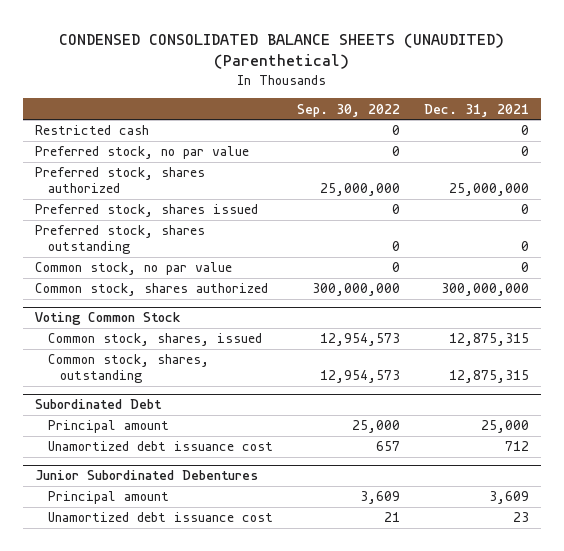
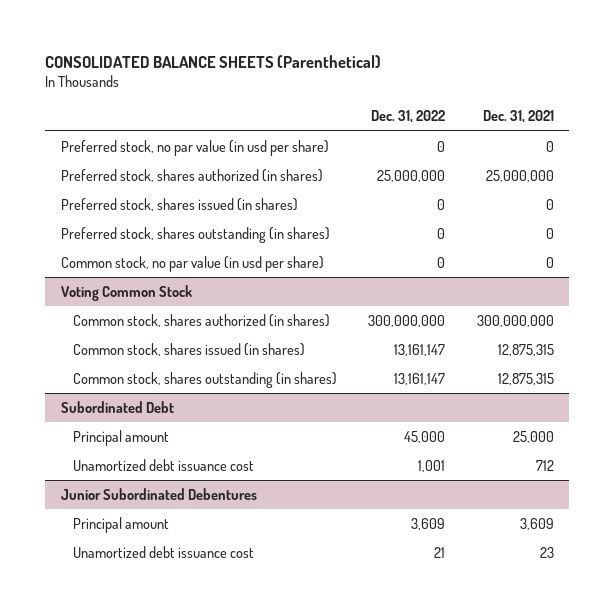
[59,32,505,70] CONDENSED CONSOLIDATED BALANCE SHEETS (UNAUDITED) (Parenthetical) -> [45,54,382,68] CONSOLIDATED BALANCE SHEETS (Parenthetical)
[296,103,400,117] Sep. 30, 2022 -> none
none -> [371,110,446,124] Dec. 31, 2022
[35,125,150,136] Restricted cash -> none
[35,283,269,297] Common stock, shares authorized -> none
[35,146,250,160] Preferred stock, no par value -> [60,139,329,156] Preferred stock, no par value (in usd per share)
[35,167,206,194] Preferred stock, shares authorized -> [60,168,323,182] Preferred stock, shares authorized (in shares)
[35,204,259,218] Preferred stock, shares issued -> [60,197,298,211] Preferred stock, shares issued (in shares)
[35,225,206,255] Preferred stock, shares outstanding -> [60,226,330,243] Preferred stock, shares outstanding (in shares)
[35,262,233,276] Common stock, no par value -> [60,255,324,272] Common stock, no par value (in usd per share)
none -> [73,313,331,327] Common stock, shares authorized (in shares)
[47,333,262,347] Common stock, shares, issued -> [73,342,306,356] Common stock, shares issued (in shares)
[47,354,209,384] Common stock, shares, outstanding -> [73,371,338,388] Common stock, shares outstanding (in shares)

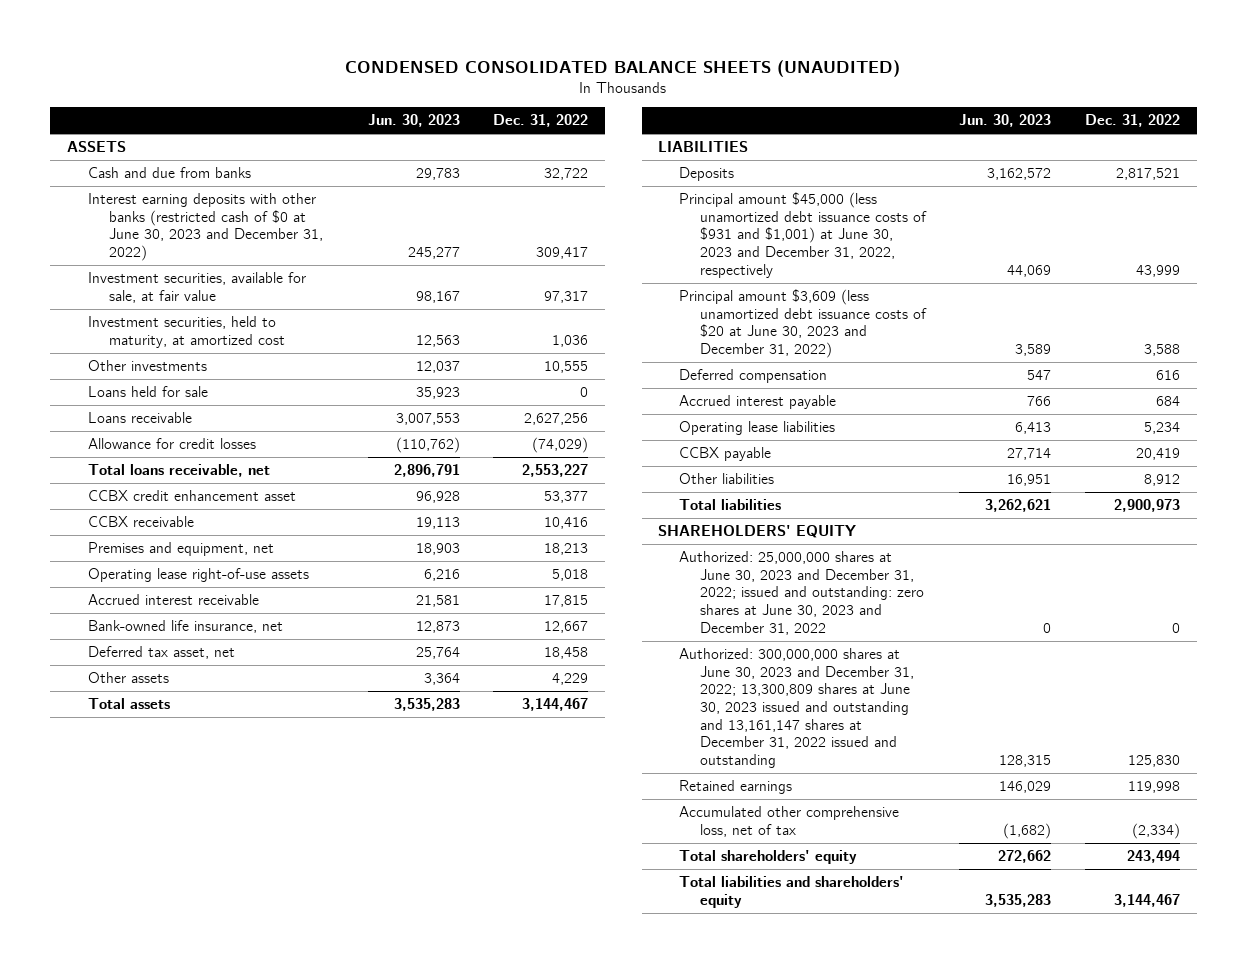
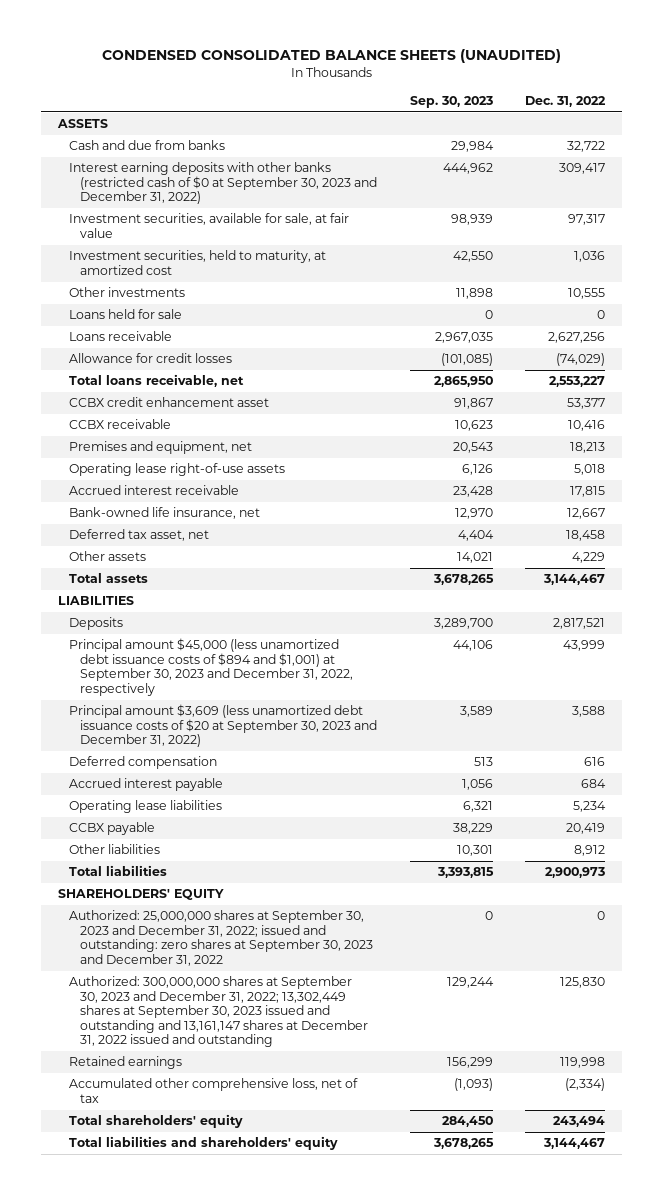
[367,114,460,128] Jun. 30, 2023 -> none
none -> [409,95,493,108] Sep. 30, 2023
[87,193,323,261] Interest earning deposits with other banks (restricted cash of $0 at June 30, 2023 and December 31, 2022) -> [68,162,377,205] Interest earning deposits with other banks (restricted cash of $0 at September 30, 2023 and December 31, 2022)
[679,192,928,278] Principal amount $45,000 (less unamortized debt issuance costs of $931 and $1,001) at June 30, 2023 and December 31, 2022, respectively -> [68,638,353,696] Principal amount $45,000 (less unamortized debt issuance costs of $894 and $1,001) at September 30, 2023 and December 31, 2022, respectively
[679,289,928,358] Principal amount $3,609 (less unamortized debt issuance costs of $20 at June 30, 2023 and December 31, 2022) -> [68,704,377,748] Principal amount $3,609 (less unamortized debt issuance costs of $20 at September 30, 2023 and December 31, 2022)
[679,551,925,635] Authorized: 25,000,000 shares at June 30, 2023 and December 31, 2022; issued and outstanding: zero shares at June 30, 2023 and December 31, 2022 -> [68,910,373,966] Authorized: 25,000,000 shares at September 30, 2023 and December 31, 2022; issued and outstanding: zero shares at September 30, 2023 and December 31, 2022
[679,648,915,768] Authorized: 300,000,000 shares at June 30, 2023 and December 31, 2022; 13,300,809 shares at June 30, 2023 issued and outstanding and 13,161,147 shares at December 31, 2022 issued and outstanding -> [68,976,368,1048] Authorized: 300,000,000 shares at September 30, 2023 and December 31, 2022; 13,302,449 shares at September 30, 2023 issued and outstanding and 13,161,147 shares at December 31, 2022 issued and outstanding

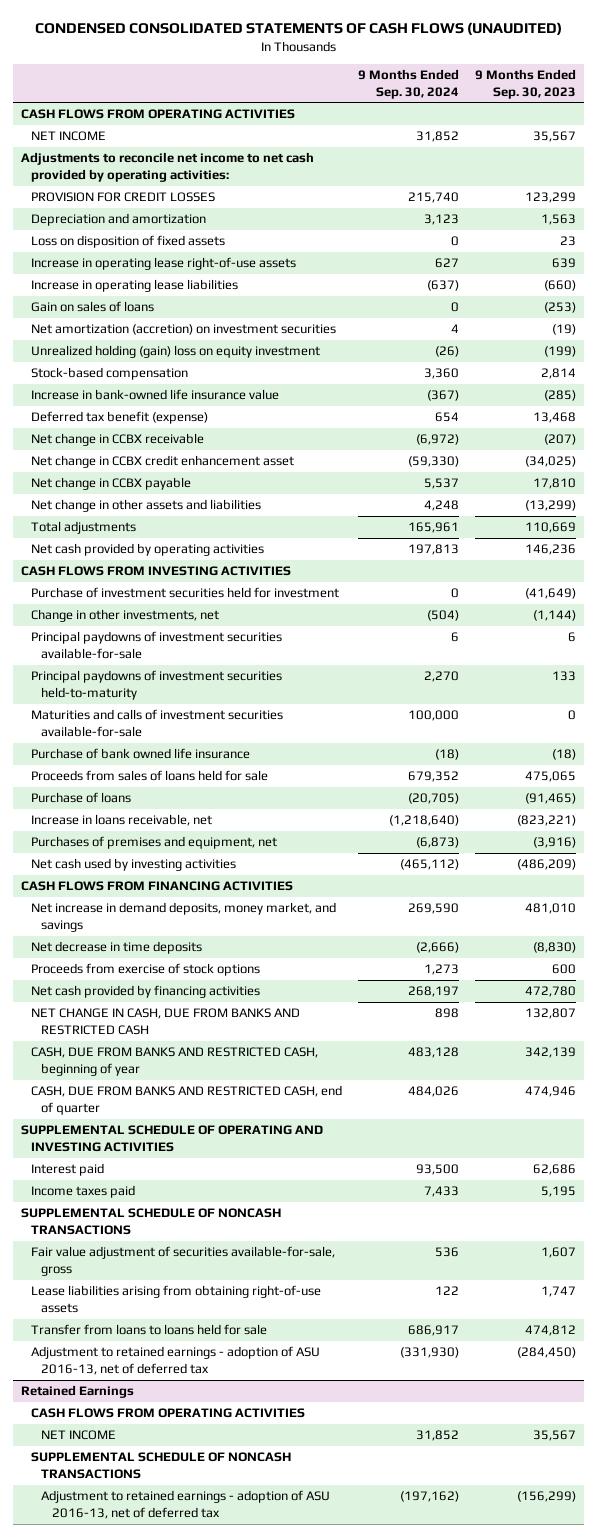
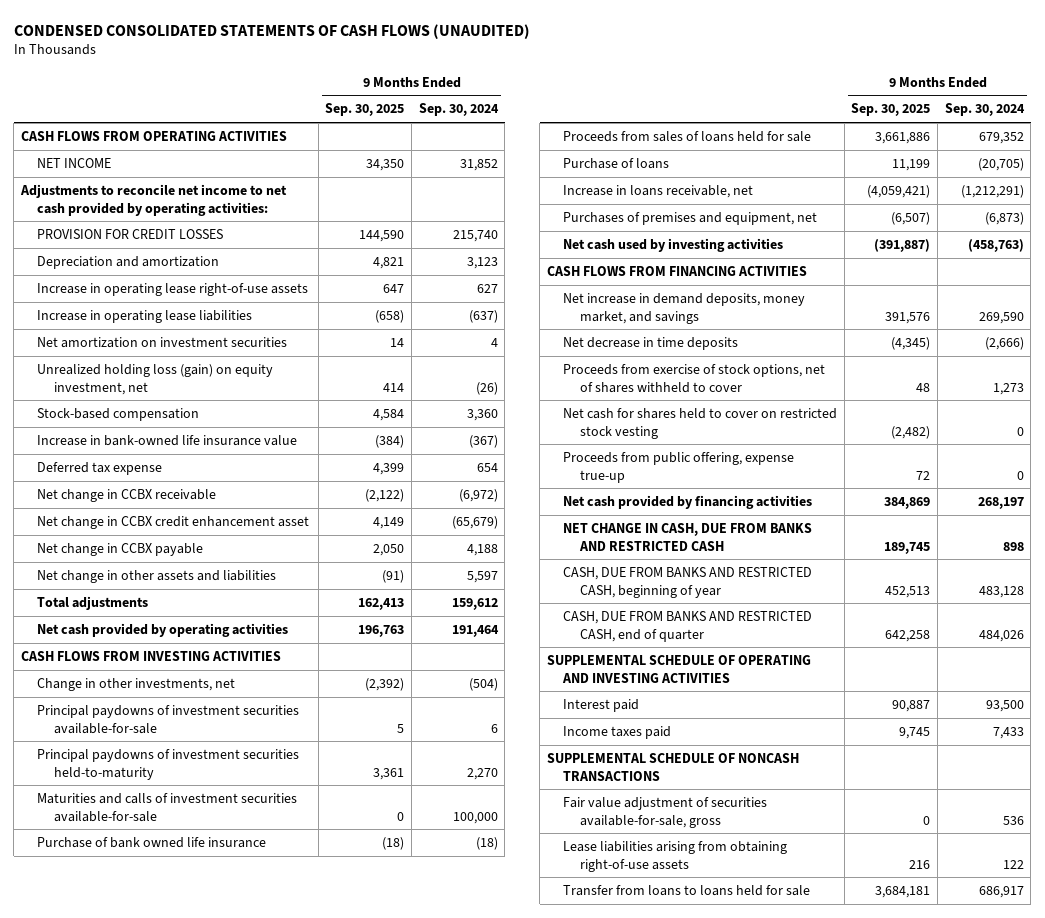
[475,68,577,99] 9 Months Ended Sep. 30, 2023 -> none
none -> [325,103,405,117] Sep. 30, 2025
[31,235,226,249] Loss on disposition of fixed assets -> none
[31,301,155,313] Gain on sales of loans -> none
[31,324,337,336] Net amortization (accretion) on investment securities -> [37,337,288,349] Net amortization on investment securities
[31,345,321,359] Unrealized holding (gain) loss on equity investment -> [37,364,274,395] Unrealized holding loss (gain) on equity investment, net
[31,411,209,425] Deferred tax benefit (expense) -> [37,462,163,476] Deferred tax expense
[408,456,460,468] (59,330) -> [451,516,498,530] (65,679)
[424,478,460,490] 5,537 -> [466,544,498,557] 4,188
[424,500,460,512] 4,248 -> [466,571,498,584] 5,597
[408,522,460,534] 165,961 -> [451,598,498,611] 159,612
[408,544,460,556] 197,813 -> [451,625,499,638] 191,464
[31,587,340,599] Purchase of investment securities held for investment -> none
[389,815,460,827] (1,218,640) -> [960,185,1024,199] (1,212,291)
[400,859,460,871] (465,112) -> [967,239,1024,253] (458,763)
[31,963,261,977] Proceeds from exercise of stock options -> [563,364,826,393] Proceeds from exercise of stock options, net of shares withheld to cover
none -> [563,408,838,439] Net cash for shares held to cover on restricted stock vesting
none -> [563,452,795,483] Proceeds from public offering, expense true-up
[31,1346,321,1375] Adjustment to retained earnings - adoption of ASU 2016-13, net of deferred tax -> none
[20,1385,134,1399] Retained Earnings -> none
[31,1408,306,1419] CASH FLOWS FROM OPERATING ACTIVITIES -> none
[41,1430,117,1441] NET INCOME -> none
[31,1452,292,1479] SUPPLEMENTAL SCHEDULE OF NONCASH TRANSACTIONS -> none
[41,1490,331,1519] Adjustment to retained earnings - adoption of ASU 2016-13, net of deferred tax -> none

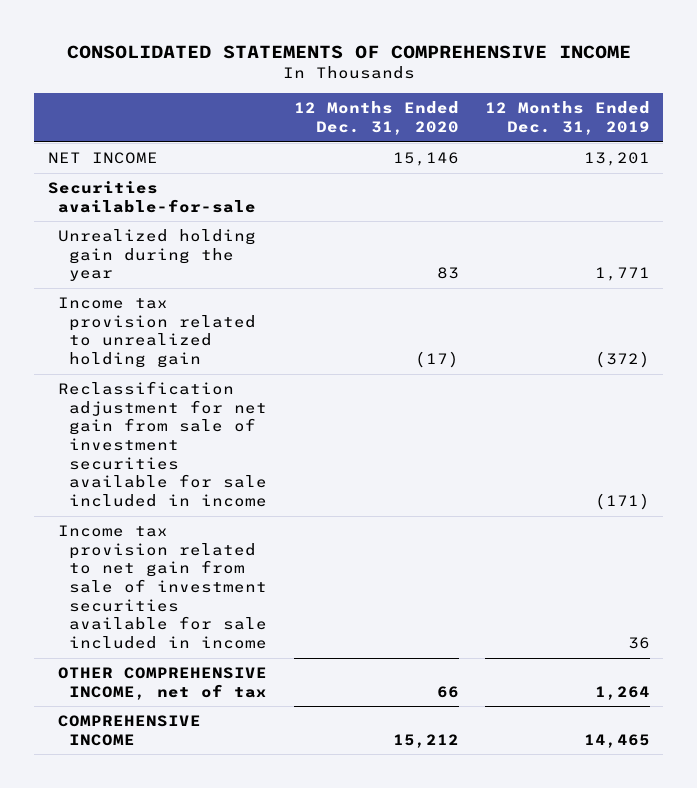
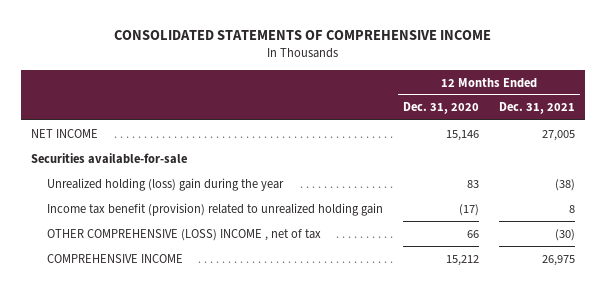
[484,101,650,135] 12 Months Ended Dec. 31, 2019 -> none
none -> [499,102,576,115] Dec. 31, 2021
[58,381,267,508] Reclassification adjustment for net gain from sale of investment securities available for sale included in income -> none
[58,525,267,650] Income tax provision related to net gain from sale of investment securities available for sale included in income -> none
[58,229,257,282] Unrealized holding gain during the year -> [47,177,285,191] Unrealized holding (loss) gain during the year
[58,297,256,369] Income tax provision related to unrealized holding gain -> [47,202,384,216] Income tax benefit (provision) related to unrealized holding gain
[58,667,268,700] OTHER COMPREHENSIVE INCOME, net of tax -> [47,228,322,241] OTHER COMPREHENSIVE (LOSS) INCOME , net of tax

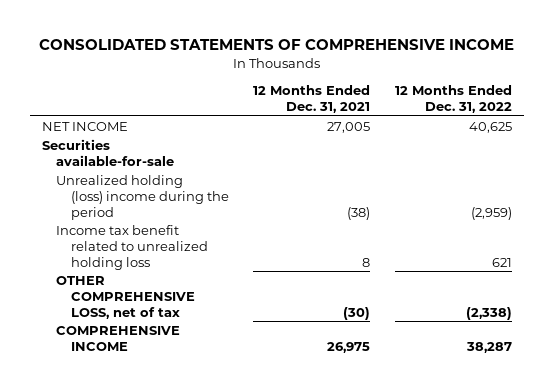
[403,102,480,115] Dec. 31, 2020 -> none
none -> [394,84,512,113] 12 Months Ended Dec. 31, 2022
[47,177,285,191] Unrealized holding (loss) gain during the year -> [56,175,229,220] Unrealized holding (loss) income during the period
[47,202,384,216] Income tax benefit (provision) related to unrealized holding gain -> [56,225,208,270] Income tax benefit related to unrealized holding loss
[47,228,322,241] OTHER COMPREHENSIVE (LOSS) INCOME , net of tax -> [56,276,195,319] OTHER COMPREHENSIVE LOSS, net of tax

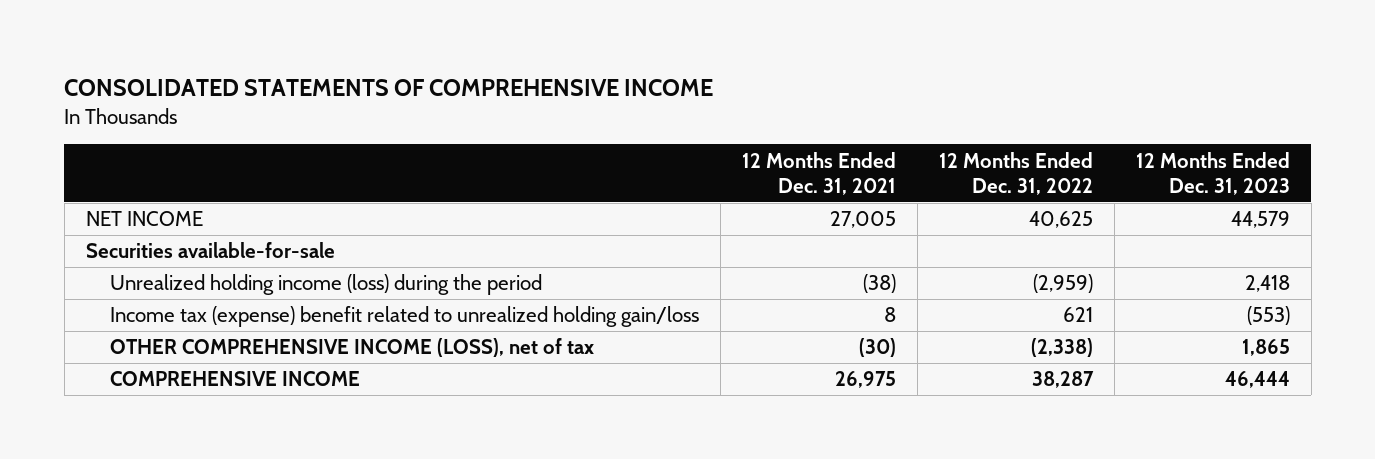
none -> [1135,151,1290,195] 12 Months Ended Dec. 31, 2023
[56,175,229,220] Unrealized holding (loss) income during the period -> [110,274,543,296] Unrealized holding income (loss) during the period
[56,225,208,270] Income tax benefit related to unrealized holding loss -> [110,306,700,328] Income tax (expense) benefit related to unrealized holding gain/loss
[56,276,195,319] OTHER COMPREHENSIVE LOSS, net of tax -> [110,338,595,358] OTHER COMPREHENSIVE INCOME (LOSS), net of tax

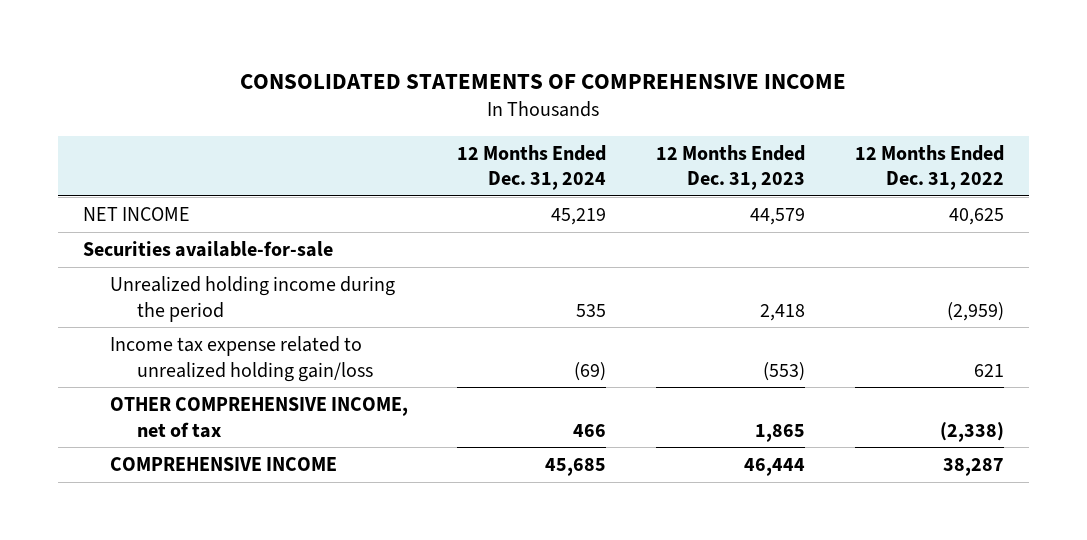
[742,151,897,195] 12 Months Ended Dec. 31, 2021 -> none
none -> [457,144,607,191] 12 Months Ended Dec. 31, 2024
[110,274,543,296] Unrealized holding income (loss) during the period -> [109,276,395,322] Unrealized holding income during the period
[110,306,700,328] Income tax (expense) benefit related to unrealized holding gain/loss -> [109,336,373,382] Income tax expense related to unrealized holding gain/loss
[110,338,595,358] OTHER COMPREHENSIVE INCOME (LOSS), net of tax -> [109,397,408,438] OTHER COMPREHENSIVE INCOME, net of tax

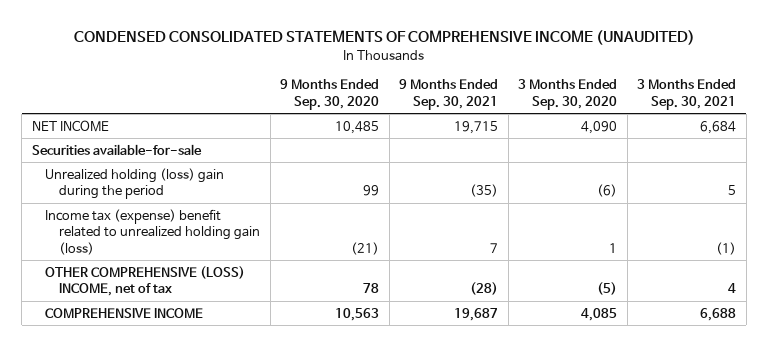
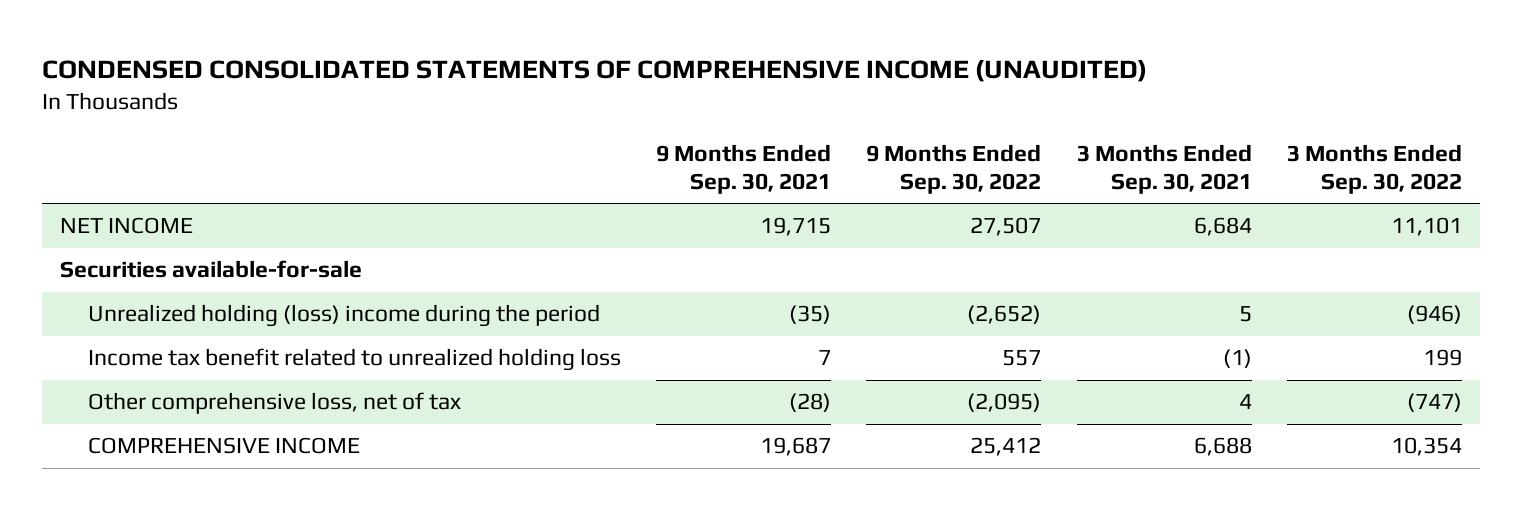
[280,79,380,111] 9 Months Ended Sep. 30, 2020 -> none
[518,79,618,111] 3 Months Ended Sep. 30, 2020 -> none
none -> [866,144,1042,194] 9 Months Ended Sep. 30, 2022
none -> [1287,144,1463,194] 3 Months Ended Sep. 30, 2022
[45,167,225,200] Unrealized holding (loss) gain during the period -> [87,304,600,328] Unrealized holding (loss) income during the period
[45,208,261,256] Income tax (expense) benefit related to unrealized holding gain (loss) -> [87,348,621,372] Income tax benefit related to unrealized holding loss
[45,265,246,297] OTHER COMPREHENSIVE (LOSS) INCOME, net of tax -> [87,392,461,415] Other comprehensive loss, net of tax

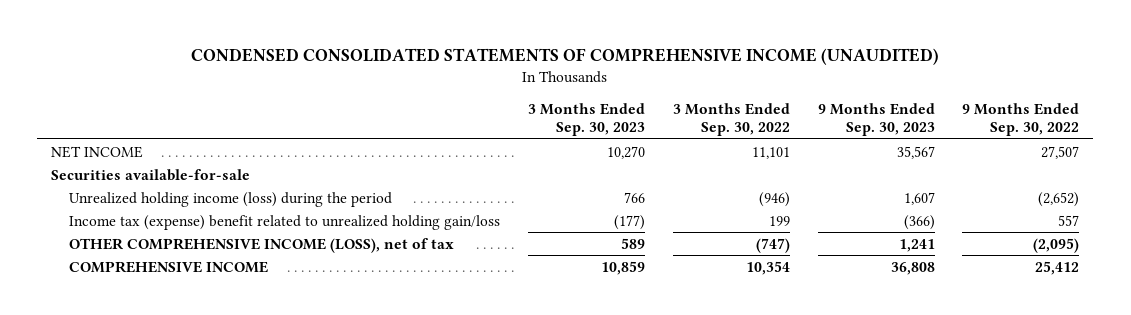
[655,144,831,194] 9 Months Ended Sep. 30, 2021 -> none
[1076,144,1252,194] 3 Months Ended Sep. 30, 2021 -> none
none -> [528,102,646,137] 3 Months Ended Sep. 30, 2023
none -> [817,102,935,137] 9 Months Ended Sep. 30, 2023
[87,304,600,328] Unrealized holding (loss) income during the period -> [69,191,393,207] Unrealized holding income (loss) during the period
[87,348,621,372] Income tax benefit related to unrealized holding loss -> [69,214,501,230] Income tax (expense) benefit related to unrealized holding gain/loss
[87,392,461,415] Other comprehensive loss, net of tax -> [69,237,455,253] OTHER COMPREHENSIVE INCOME (LOSS), net of tax

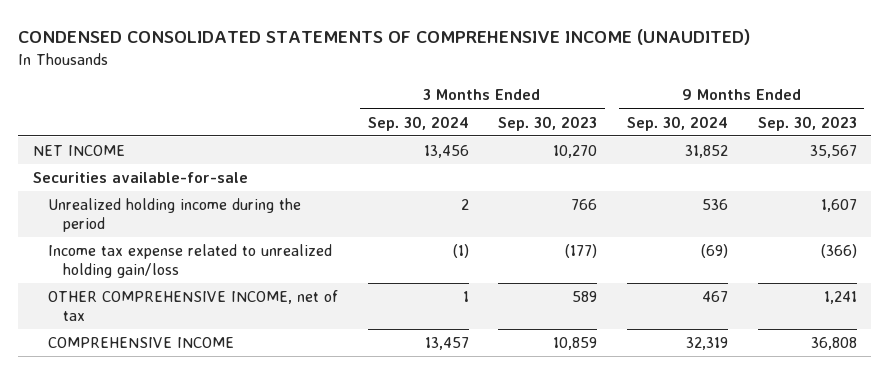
[672,102,790,137] 3 Months Ended Sep. 30, 2022 -> none
[962,102,1080,137] 9 Months Ended Sep. 30, 2022 -> none
none -> [367,115,469,131] Sep. 30, 2024
none -> [626,115,728,131] Sep. 30, 2024
[69,191,393,207] Unrealized holding income (loss) during the period -> [47,198,301,233] Unrealized holding income during the period
[69,214,501,230] Income tax (expense) benefit related to unrealized holding gain/loss -> [47,244,332,279] Income tax expense related to unrealized holding gain/loss
[69,237,455,253] OTHER COMPREHENSIVE INCOME (LOSS), net of tax -> [47,290,338,322] OTHER COMPREHENSIVE INCOME, net of tax

